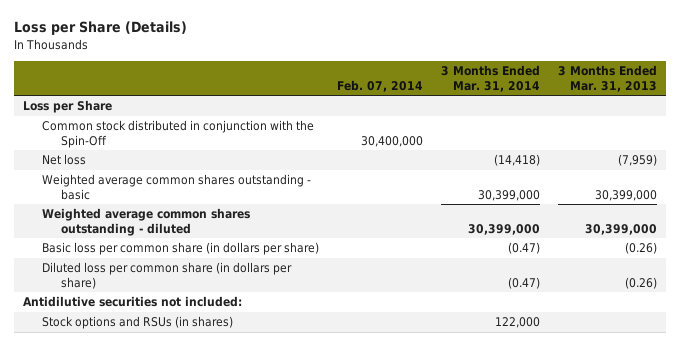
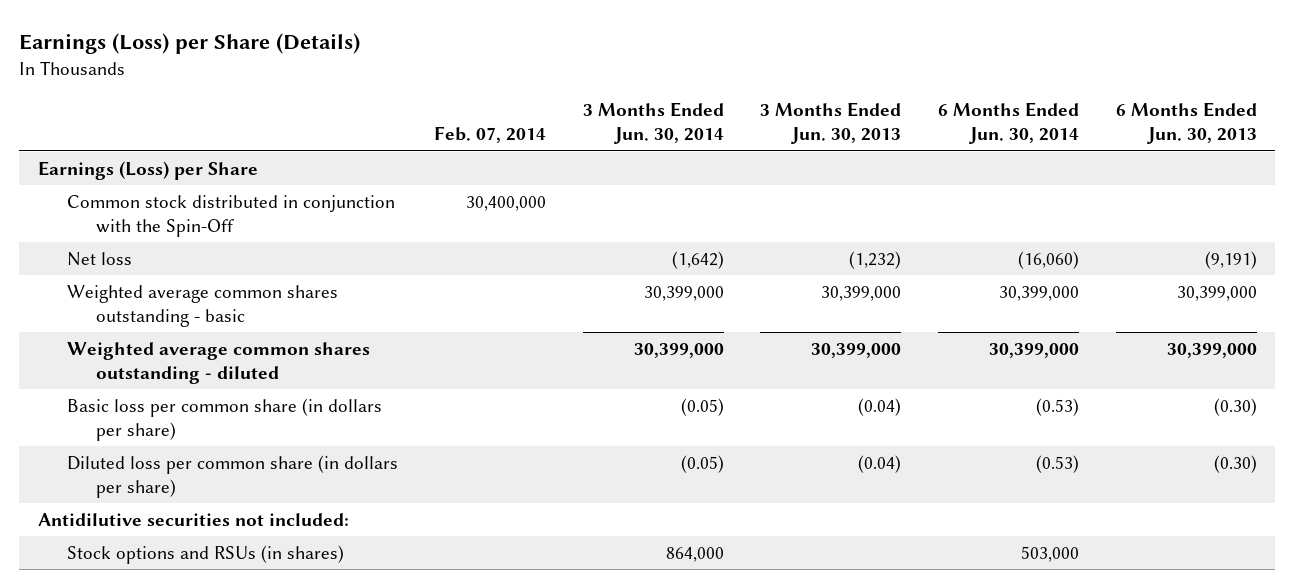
[13,21,187,36] Loss per Share (Details) -> [19,32,361,54] Earnings (Loss) per Share (Details)
[441,65,541,92] 3 Months Ended Mar. 31, 2014 -> none
[558,65,658,92] 3 Months Ended Mar. 31, 2013 -> none
none -> [582,102,724,145] 3 Months Ended Jun. 30, 2014
none -> [760,102,902,145] 3 Months Ended Jun. 30, 2013
none -> [938,102,1080,145] 6 Months Ended Jun. 30, 2014
none -> [1115,102,1257,145] 6 Months Ended Jun. 30, 2013
[22,100,112,114] Loss per Share -> [37,160,258,180] Earnings (Loss) per Share

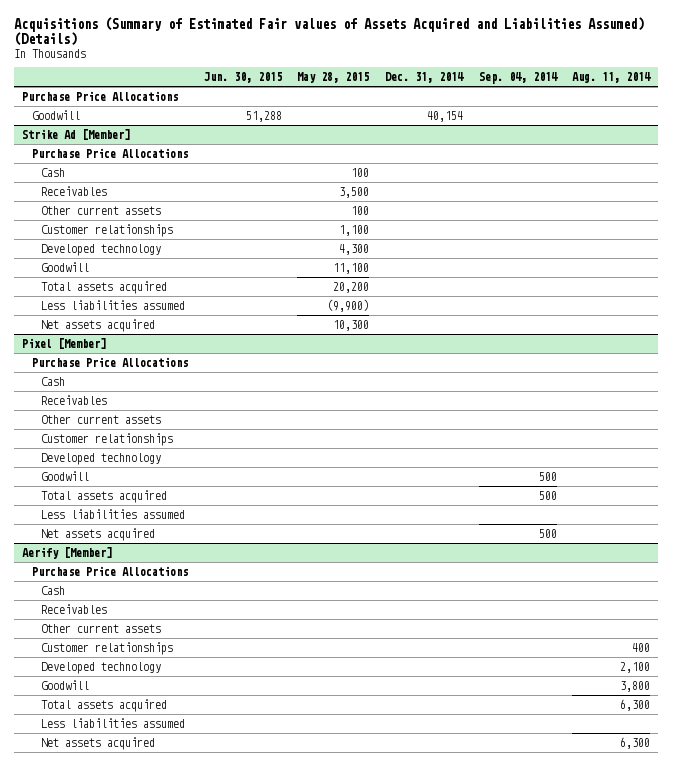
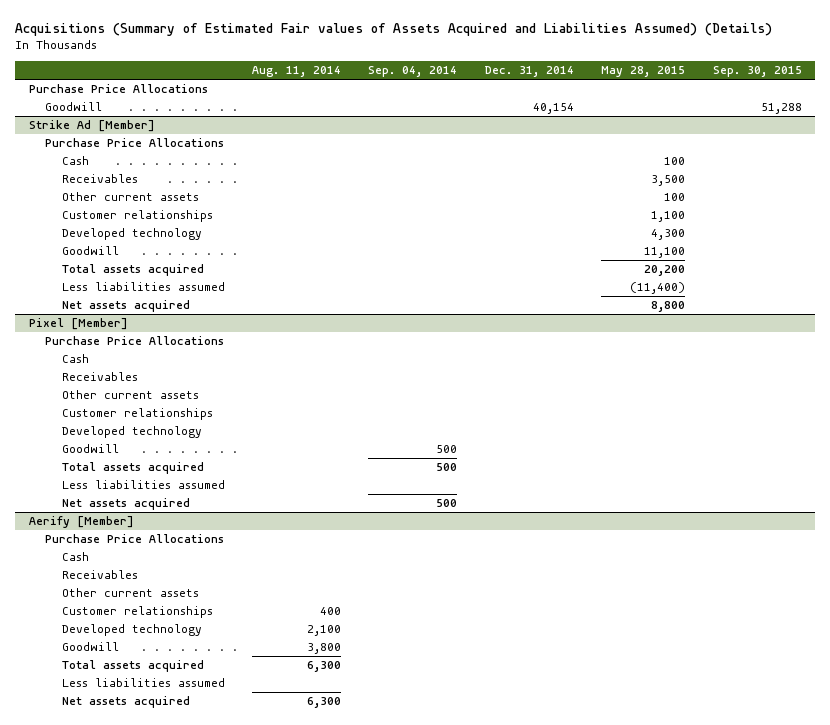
[203,72,282,84] Jun. 30, 2015 -> none
none -> [712,66,802,78] Sep. 30, 2015
[327,298,370,312] (9,900) -> [630,282,686,295] (11,400)
[333,319,370,331] 10,300 -> [651,301,686,313] 8,800

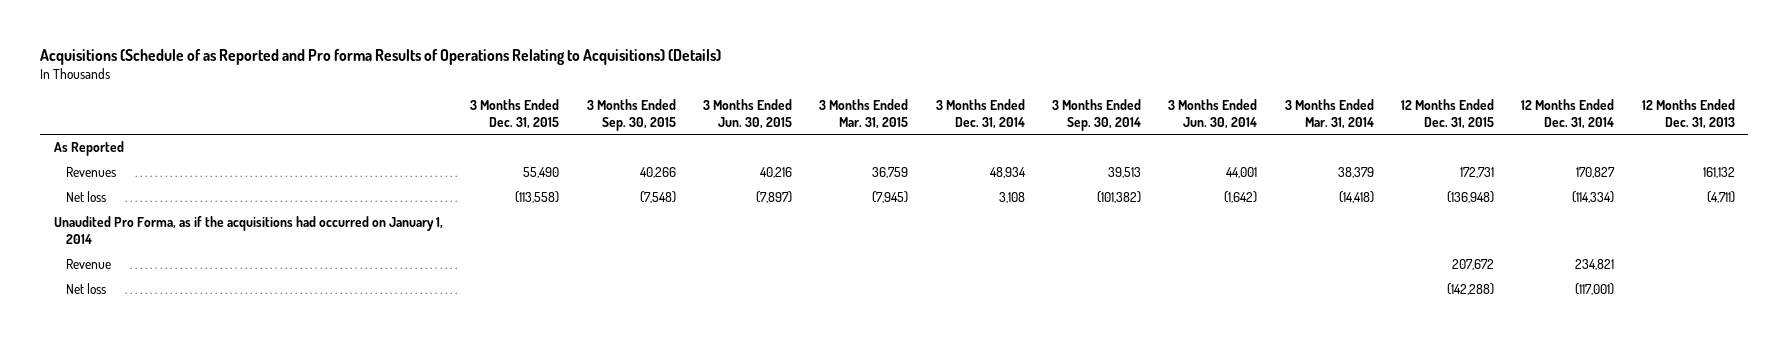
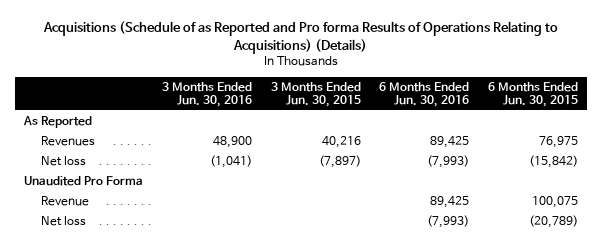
[470,98,560,129] 3 Months Ended Dec. 31, 2015 -> none
[586,98,676,131] 3 Months Ended Sep. 30, 2015 -> none
[819,98,909,129] 3 Months Ended Mar. 31, 2015 -> none
[935,98,1025,129] 3 Months Ended Dec. 31, 2014 -> none
[1051,98,1141,131] 3 Months Ended Sep. 30, 2014 -> none
[1168,98,1258,129] 3 Months Ended Jun. 30, 2014 -> none
[1284,98,1374,129] 3 Months Ended Mar. 31, 2014 -> none
[1400,98,1494,129] 12 Months Ended Dec. 31, 2015 -> none
[1521,98,1615,129] 12 Months Ended Dec. 31, 2014 -> none
[1641,98,1735,129] 12 Months Ended Dec. 31, 2013 -> none
none -> [161,81,252,108] 3 Months Ended Jun. 30, 2016
none -> [379,81,470,108] 6 Months Ended Jun. 30, 2016
none -> [487,81,578,108] 6 Months Ended Jun. 30, 2015
[53,216,443,245] Unaudited Pro Forma, as if the acquisitions had occurred on January 1, 2014 -> [24,176,144,187] Unaudited Pro Forma

